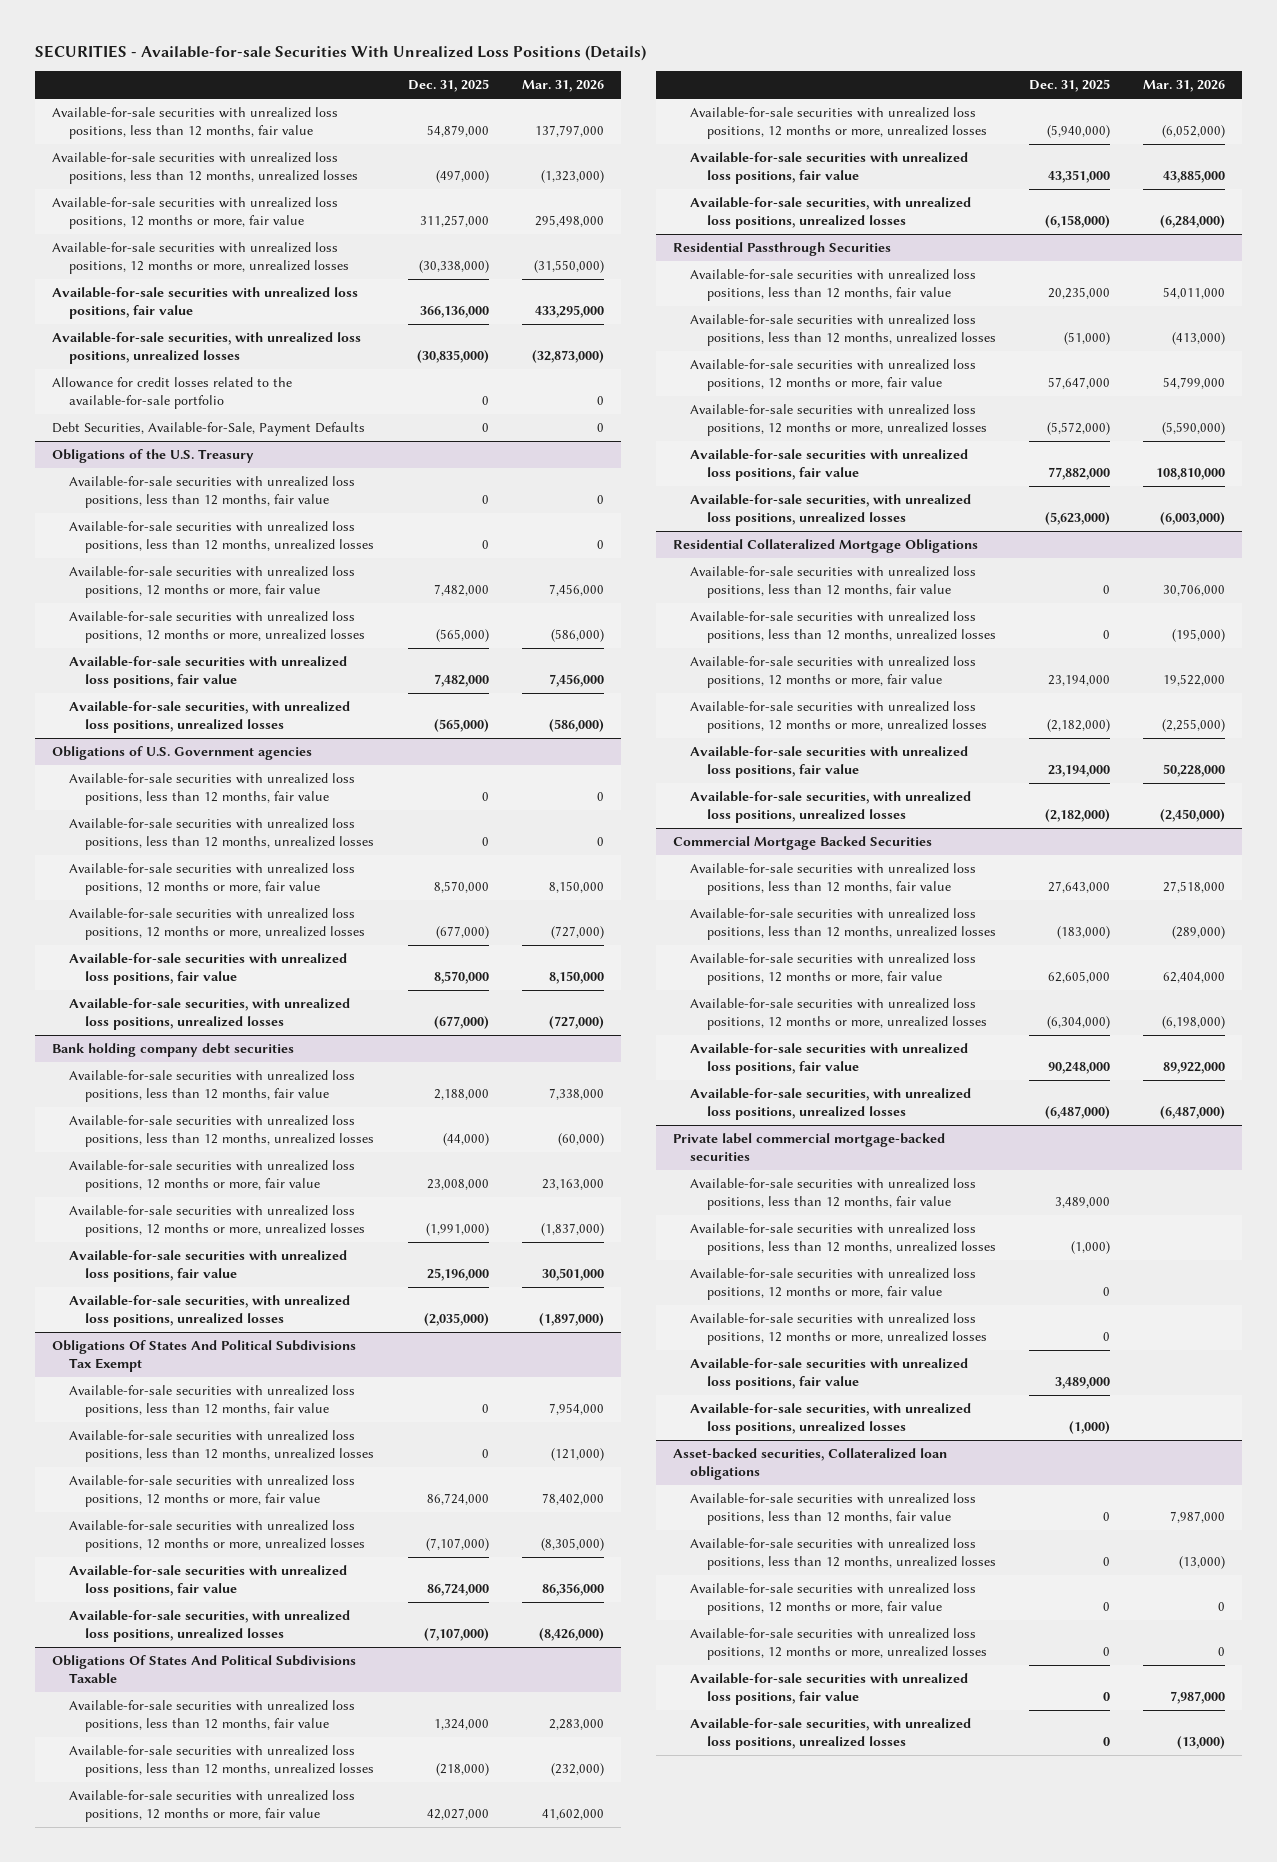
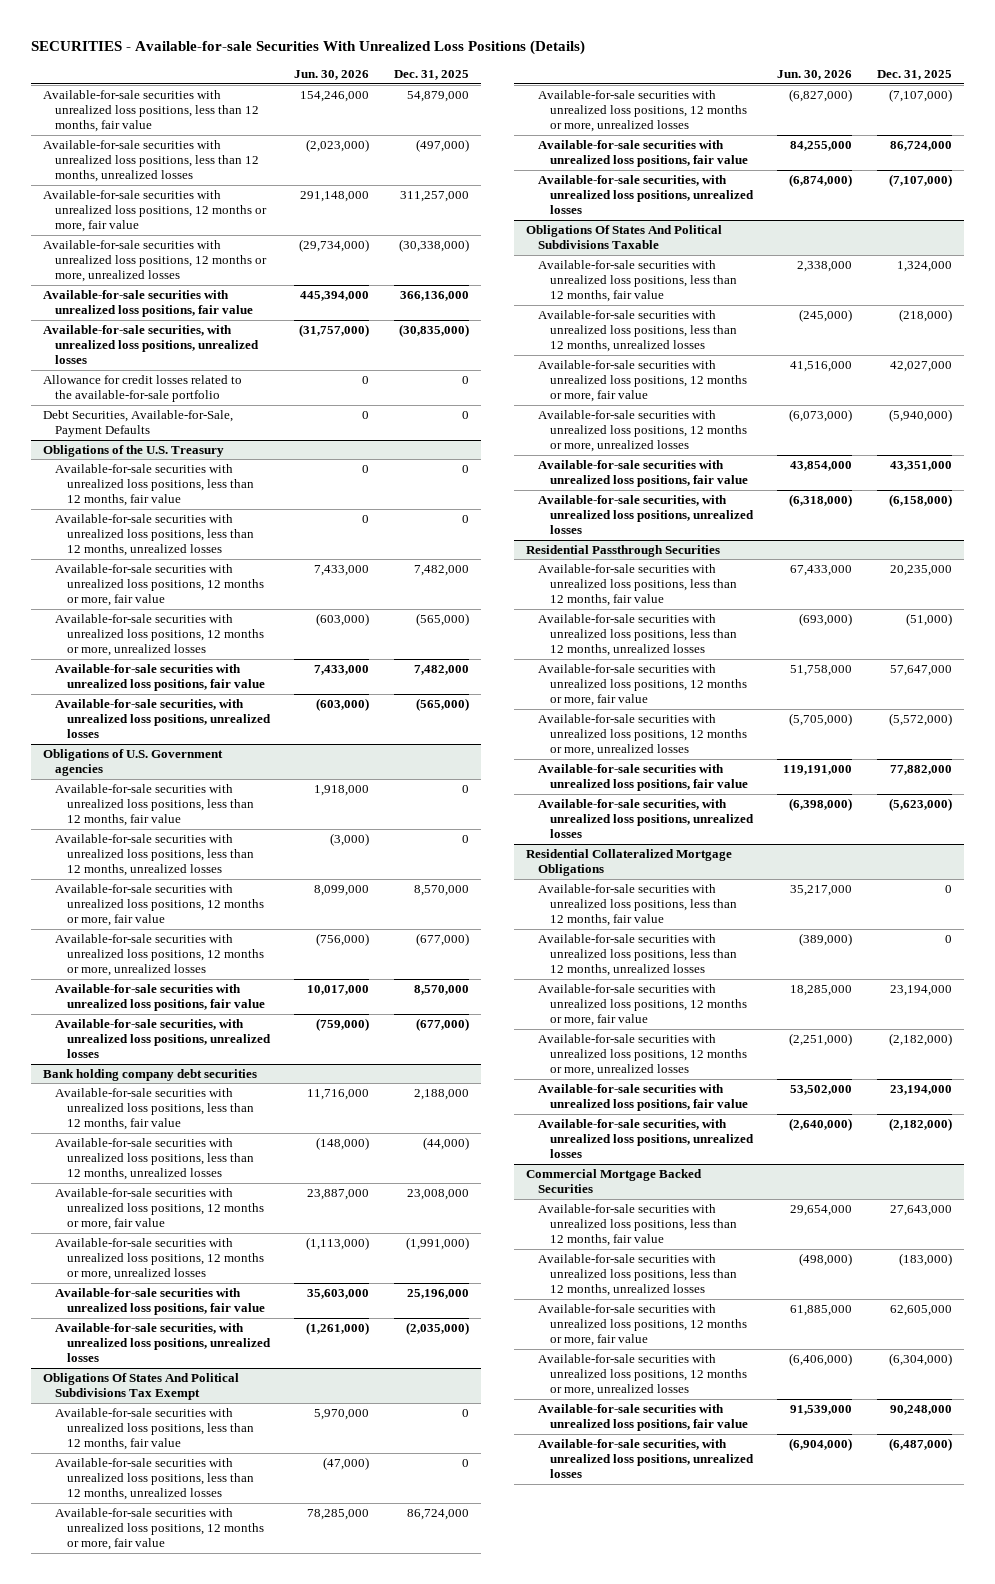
[522,80,605,93] Mar. 31, 2026 -> none
none -> [294,70,370,81] Jun. 30, 2026
[672,1133,945,1161] Private label commercial mortgage-backed securities -> none
[689,1178,976,1210] Available-for-sale securities with unrealized loss positions, less than 12 months, fair value -> none
[689,1223,996,1255] Available-for-sale securities with unrealized loss positions, less than 12 months, unrealized losses -> none
[689,1268,976,1300] Available-for-sale securities with unrealized loss positions, 12 months or more, fair value -> none
[689,1313,987,1345] Available-for-sale securities with unrealized loss positions, 12 months or more, unrealized losses -> none
[689,1358,968,1390] Available-for-sale securities with unrealized loss positions, fair value -> none
[689,1403,971,1435] Available-for-sale securities, with unrealized loss positions, unrealized losses -> none
[672,1448,947,1480] Asset-backed securities, Collateralized loan obligations -> none
[689,1493,976,1525] Available-for-sale securities with unrealized loss positions, less than 12 months, fair value -> none
[689,1538,996,1570] Available-for-sale securities with unrealized loss positions, less than 12 months, unrealized losses -> none
[689,1583,976,1615] Available-for-sale securities with unrealized loss positions, 12 months or more, fair value -> none
[689,1628,987,1660] Available-for-sale securities with unrealized loss positions, 12 months or more, unrealized losses -> none
[689,1673,968,1705] Available-for-sale securities with unrealized loss positions, fair value -> none
[689,1718,971,1750] Available-for-sale securities, with unrealized loss positions, unrealized losses -> none

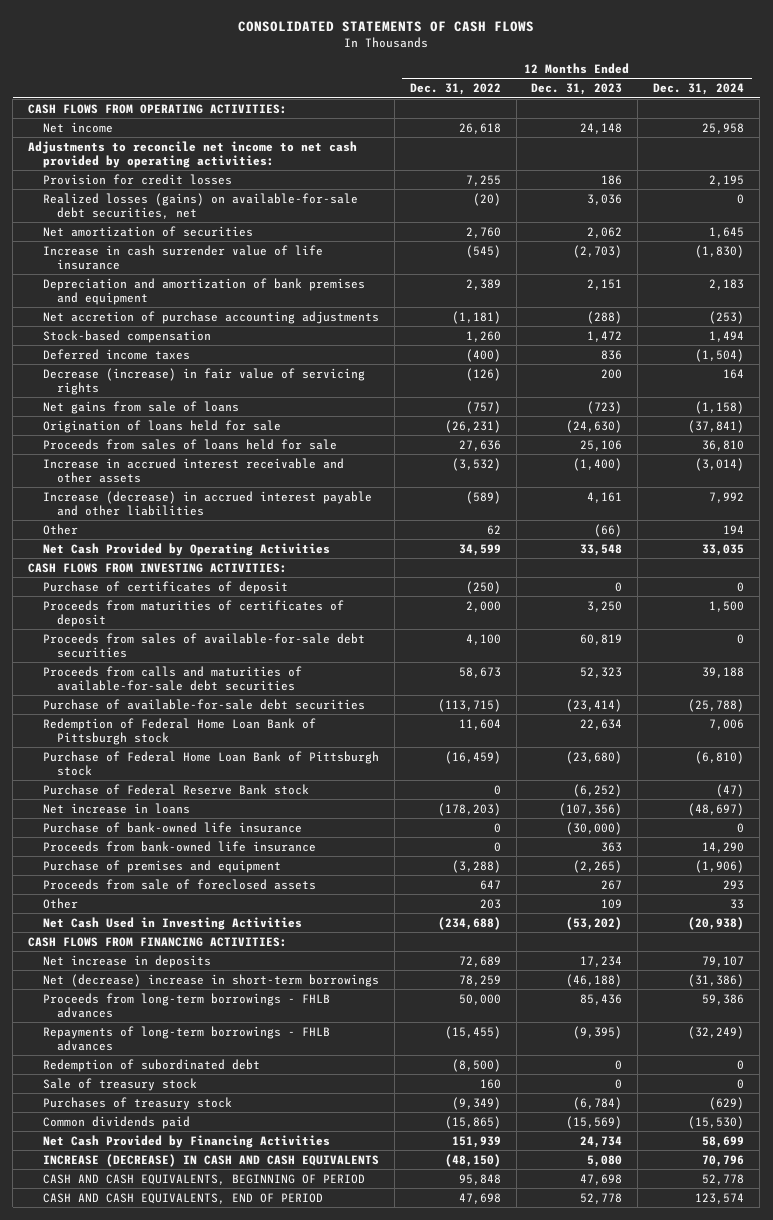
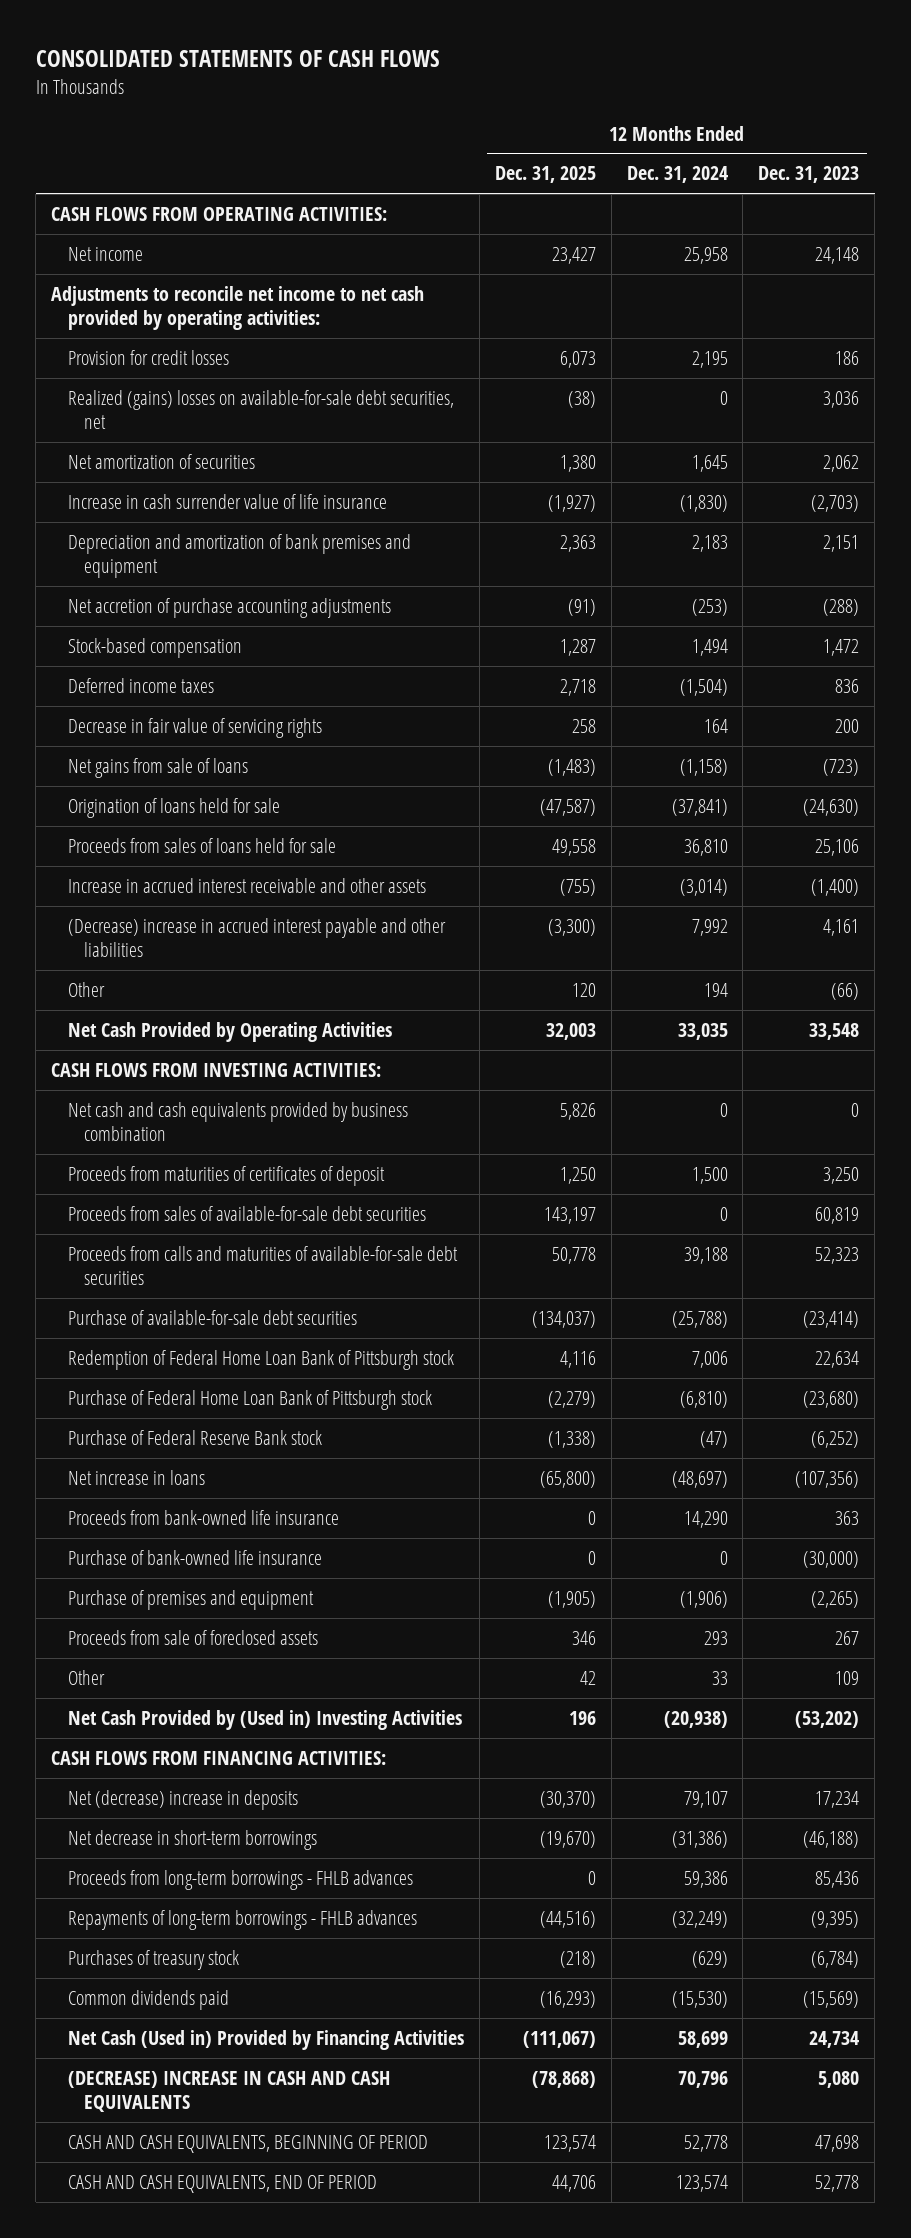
[409,83,501,96] Dec. 31, 2022 -> none
none -> [494,166,596,184] Dec. 31, 2025
[42,192,358,219] Realized losses (gains) on available-for-sale debt securities, net -> [67,390,454,430] Realized (gains) losses on available-for-sale debt securities, net
[42,367,365,395] Decrease (increase) in fair value of servicing rights -> [67,718,322,739] Decrease in fair value of servicing rights
[42,490,372,516] Increase (decrease) in accrued interest payable and other liabilities -> [67,918,446,958] (Decrease) increase in accrued interest payable and other liabilities
[42,580,288,594] Purchase of certificates of deposit -> none
none -> [67,1102,408,1142] Net cash and cash equivalents provided by business combination
[42,821,302,833] Purchase of bank-owned life insurance -> [67,1550,322,1566] Purchase of bank-owned life insurance
[42,916,302,930] Net Cash Used in Investing Activities -> [67,1710,462,1731] Net Cash Provided by (Used in) Investing Activities
[42,954,211,968] Net increase in deposits -> [67,1790,298,1811] Net (decrease) increase in deposits
[42,973,379,987] Net (decrease) increase in short-term borrowings -> [67,1830,317,1851] Net decrease in short-term borrowings
[42,1058,260,1072] Redemption of subordinated debt -> none
[42,1077,197,1091] Sale of treasury stock -> none
[42,1134,330,1148] Net Cash Provided by Financing Activities -> [67,2030,464,2051] Net Cash (Used in) Provided by Financing Activities
[42,1153,379,1167] INCREASE (DECREASE) IN CASH AND CASH EQUIVALENTS -> [67,2071,390,2113] (DECREASE) INCREASE IN CASH AND CASH EQUIVALENTS

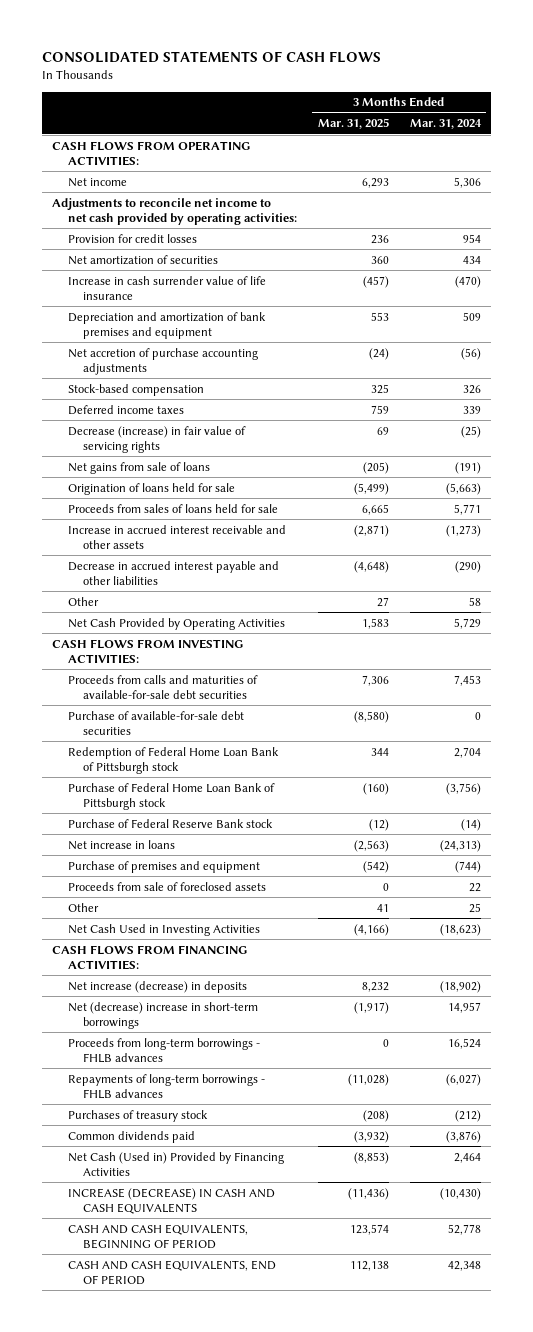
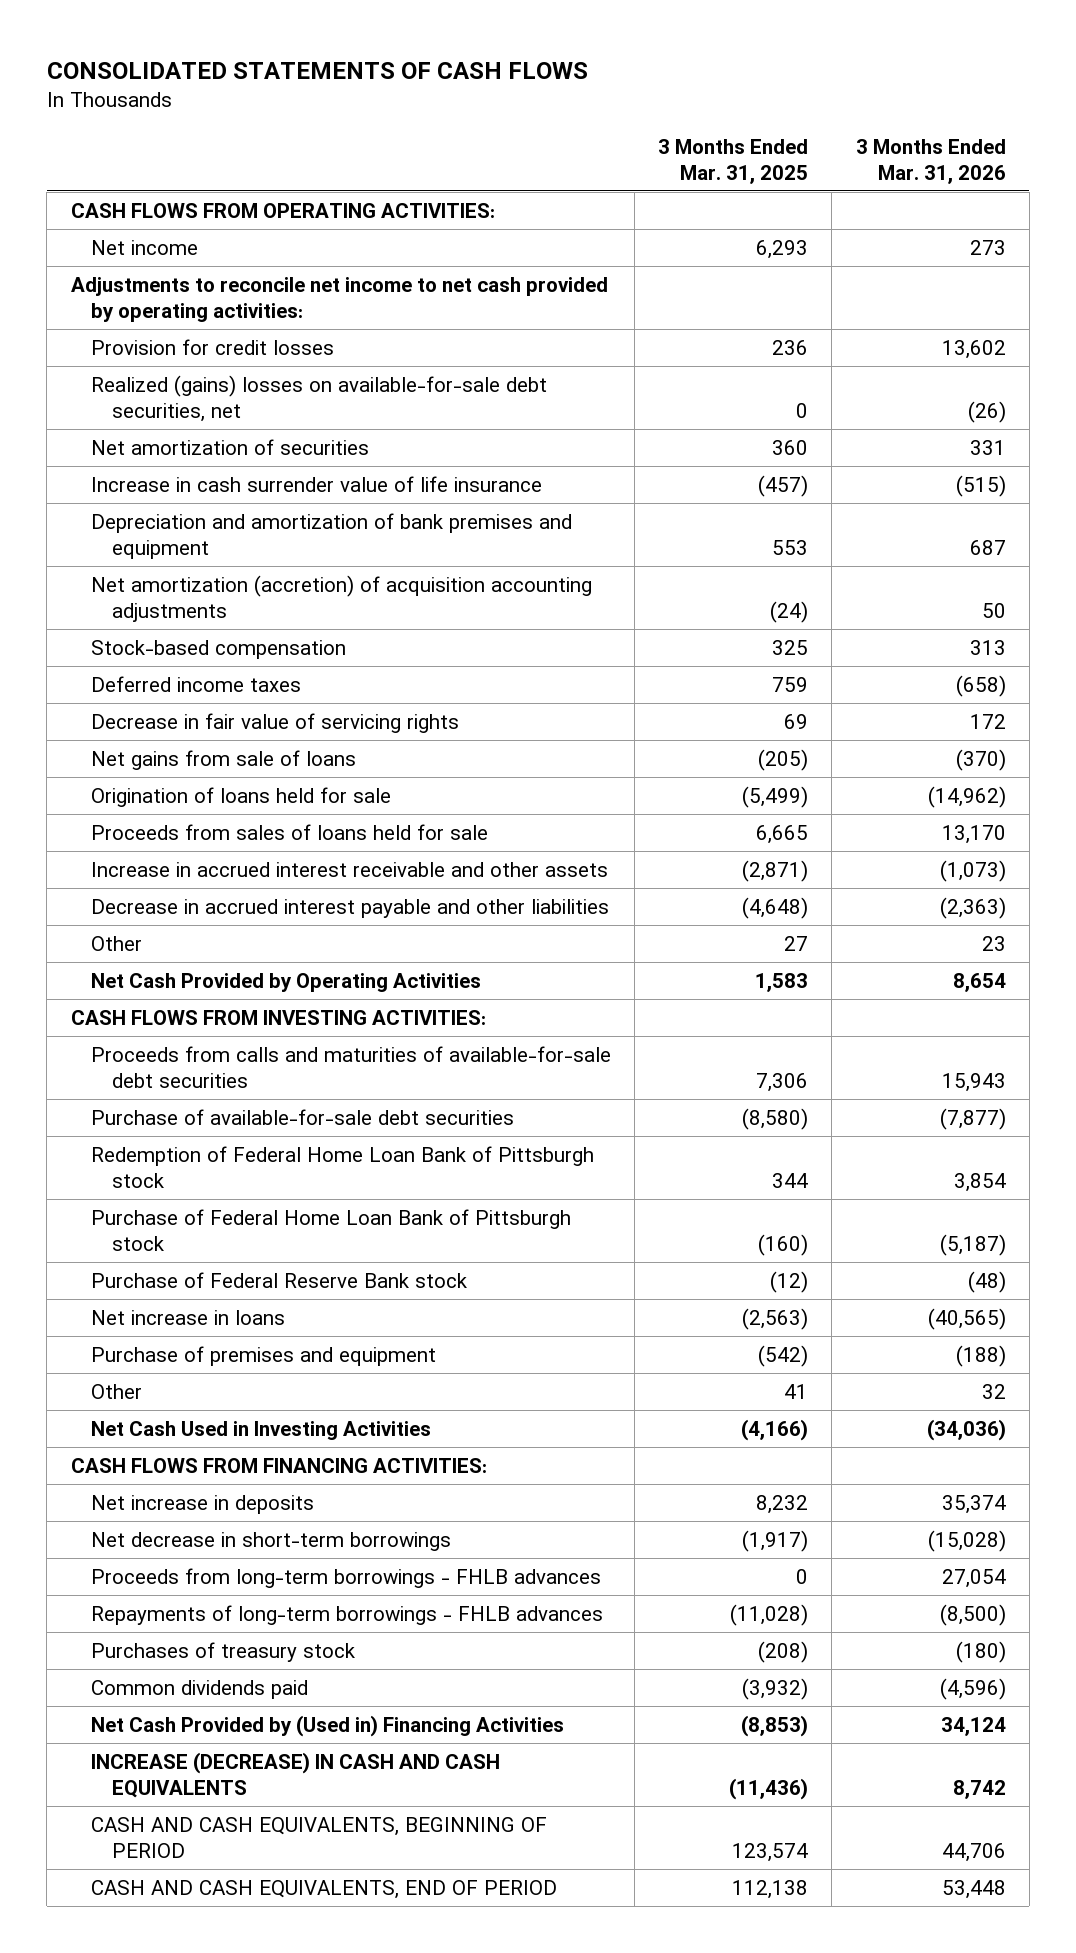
[409,119,482,130] Mar. 31, 2024 -> none
none -> [855,138,1006,184] 3 Months Ended Mar. 31, 2026
none -> [91,374,548,422] Realized (gains) losses on available-for-sale debt securities, net
[67,347,258,375] Net accretion of purchase accounting adjustments -> [91,574,593,622] Net amortization (accretion) of acquisition accounting adjustments
[67,425,246,453] Decrease (increase) in fair value of servicing rights -> [91,712,460,733] Decrease in fair value of servicing rights
[67,881,266,891] Proceeds from sale of foreclosed assets -> none
[67,980,247,993] Net increase (decrease) in deposits -> [91,1494,315,1514] Net increase in deposits
[67,1001,258,1029] Net (decrease) increase in short-term borrowings -> [91,1531,452,1551] Net decrease in short-term borrowings
[67,1151,284,1176] Net Cash (Used in) Provided by Financing Activities -> [91,1714,565,1737] Net Cash Provided by (Used in) Financing Activities

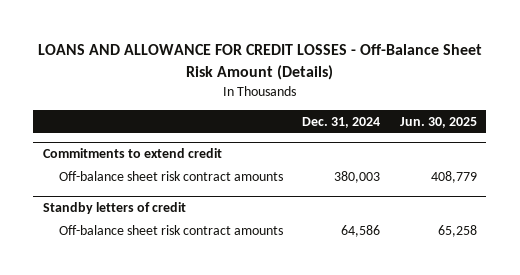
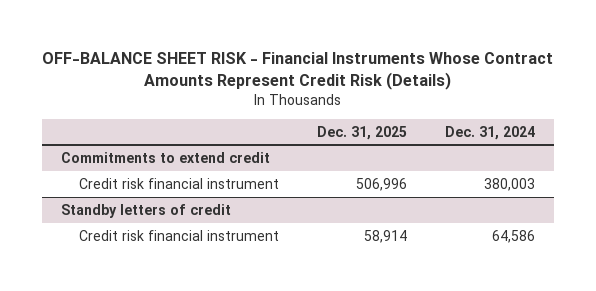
[37,43,482,80] LOANS AND ALLOWANCE FOR CREDIT LOSSES - Off-Balance Sheet Risk Amount (Details) -> [42,51,554,90] OFF-BALANCE SHEET RISK - Financial Instruments Whose Contract Amounts Represent Credit Risk (Details)
[399,116,477,128] Jun. 30, 2025 -> none
none -> [317,125,408,140] Dec. 31, 2025
[59,171,284,182] Off-balance sheet risk contract amounts -> [78,177,279,189] Credit risk financial instrument
[59,225,284,236] Off-balance sheet risk contract amounts -> [78,229,279,241] Credit risk financial instrument

